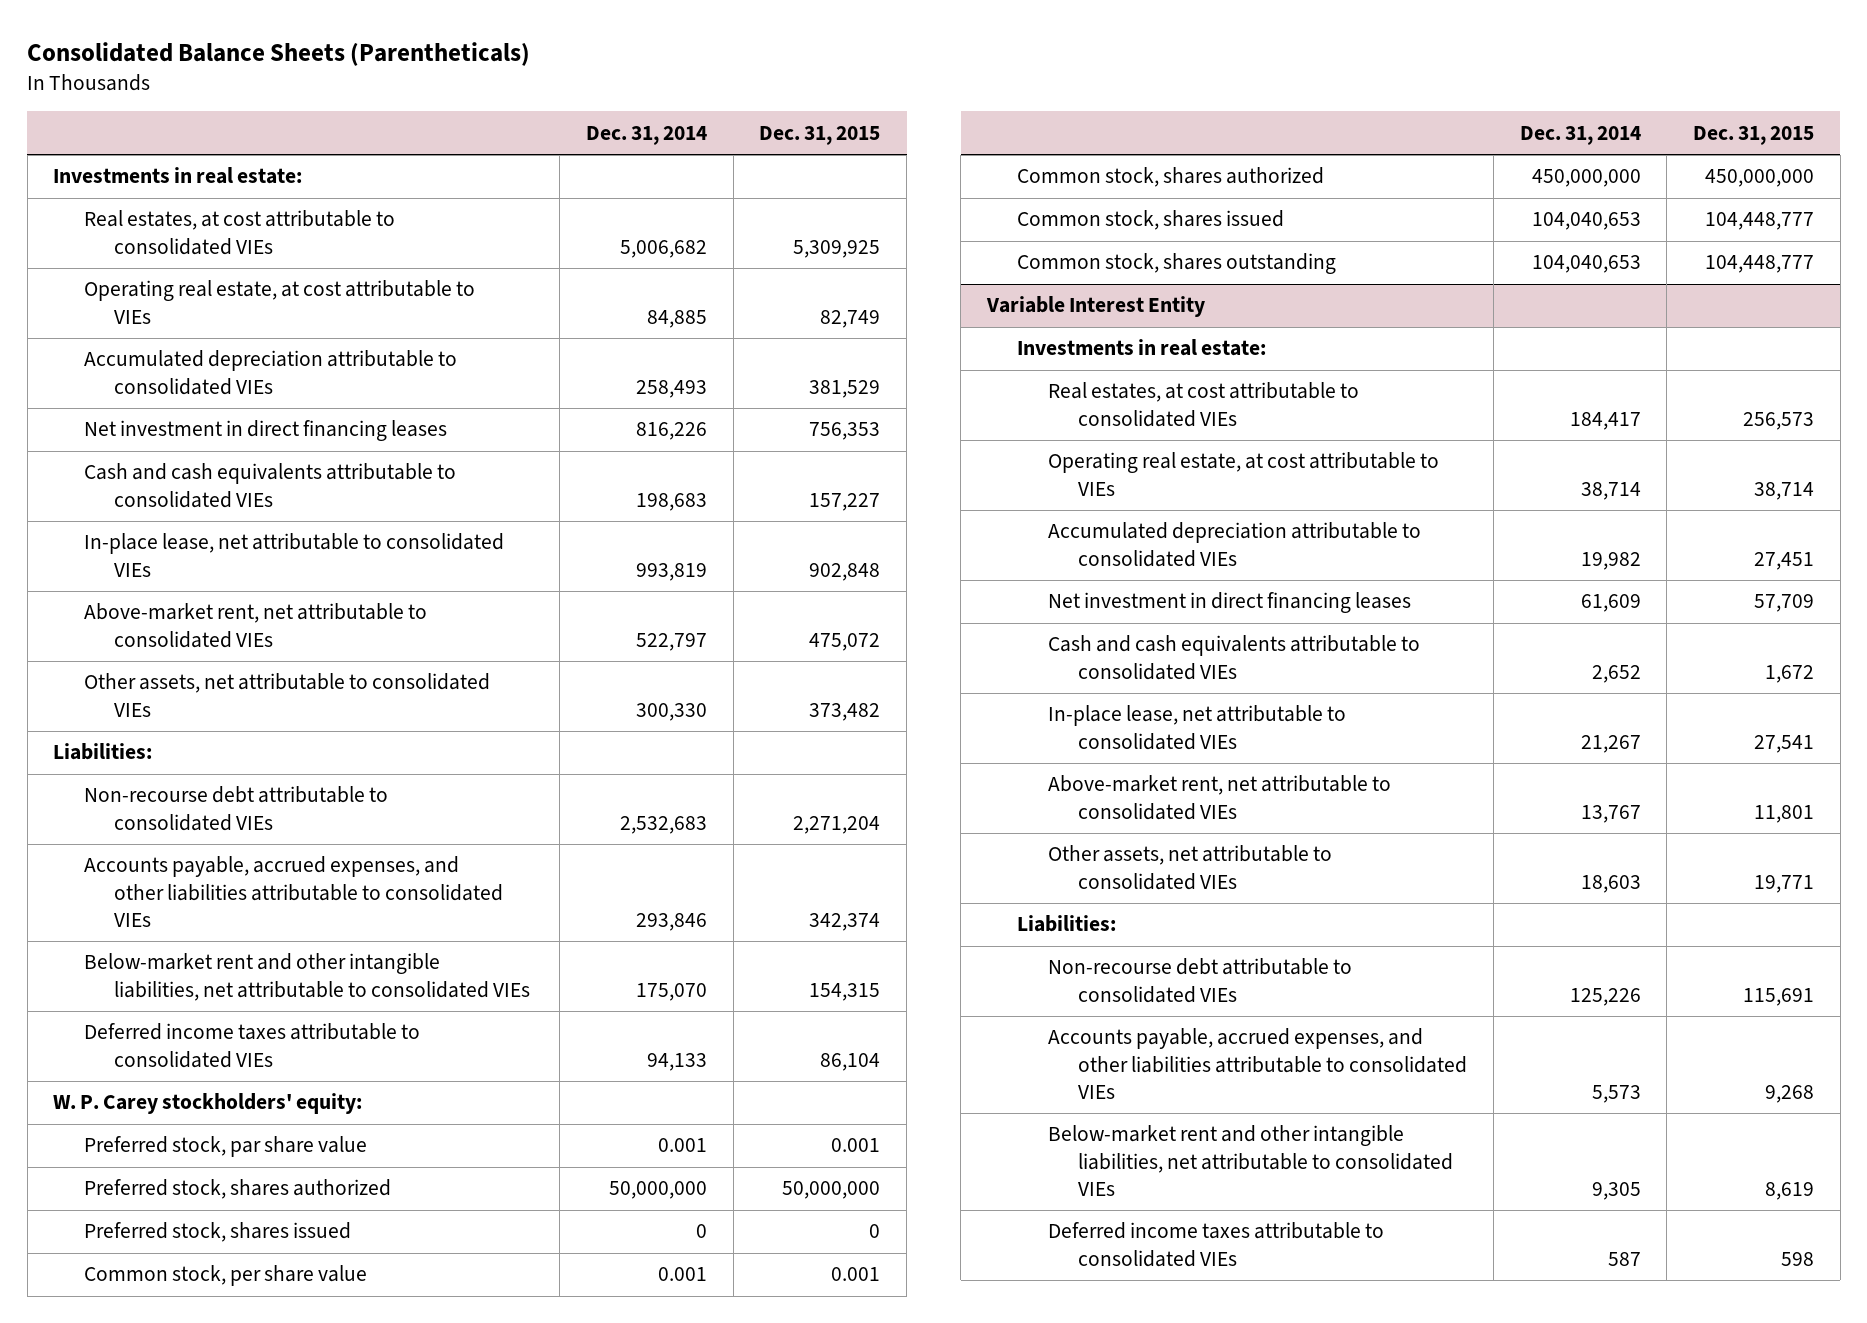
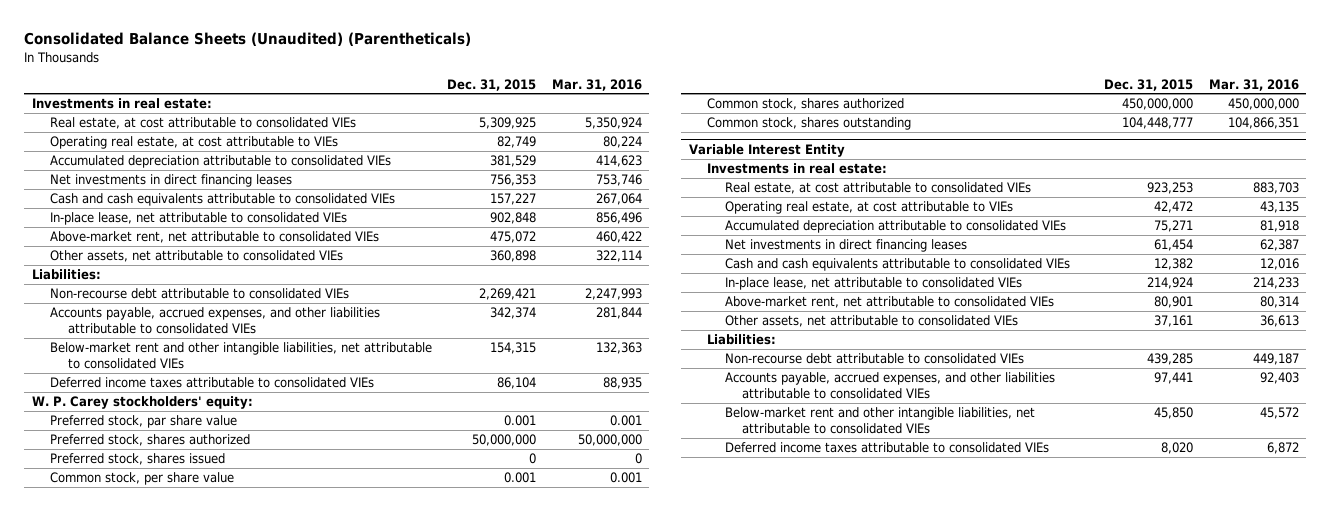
[27,41,531,66] Consolidated Balance Sheets (Parentheticals) -> [24,32,472,47] Consolidated Balance Sheets (Unaudited) (Parentheticals)
[585,125,707,145] Dec. 31, 2014 -> none
none -> [551,78,642,91] Mar. 31, 2016
[83,210,395,255] Real estates, at cost attributable to consolidated VIEs -> [49,117,356,130] Real estate, at cost attributable to consolidated VIEs
[83,420,447,442] Net investment in direct financing leases -> [49,174,292,188] Net investments in direct financing leases
[809,702,881,721] 373,482 -> [490,250,537,263] 360,898
[793,815,881,834] 2,271,204 -> [479,288,537,301] 2,269,421
[1017,210,1285,231] Common stock, shares issued -> none
[1047,382,1359,427] Real estates, at cost attributable to consolidated VIEs -> [724,182,1031,195] Real estate, at cost attributable to consolidated VIEs
[1742,411,1814,430] 256,573 -> [1147,182,1194,195] 923,253
[1753,481,1814,500] 38,714 -> [1154,201,1194,214] 42,472
[1753,551,1814,570] 27,451 -> [1154,220,1194,233] 75,271
[1047,592,1411,614] Net investment in direct financing leases -> [724,239,967,253] Net investments in direct financing leases
[1753,594,1814,613] 57,709 -> [1154,239,1194,252] 61,454
[1764,664,1814,683] 1,672 -> [1154,258,1194,271] 12,382
[1753,734,1814,753] 27,541 -> [1147,277,1194,290] 214,924
[1753,804,1814,823] 11,801 -> [1154,296,1194,309] 80,901
[1753,874,1814,893] 19,771 -> [1154,315,1194,328] 37,161
[1742,987,1814,1006] 115,691 -> [1147,353,1194,366] 439,285
[1764,1084,1814,1103] 9,268 -> [1154,372,1194,385] 97,441
[1764,1181,1814,1200] 8,619 -> [1154,407,1194,420] 45,850
[1780,1251,1814,1266] 598 -> [1161,442,1194,455] 8,020

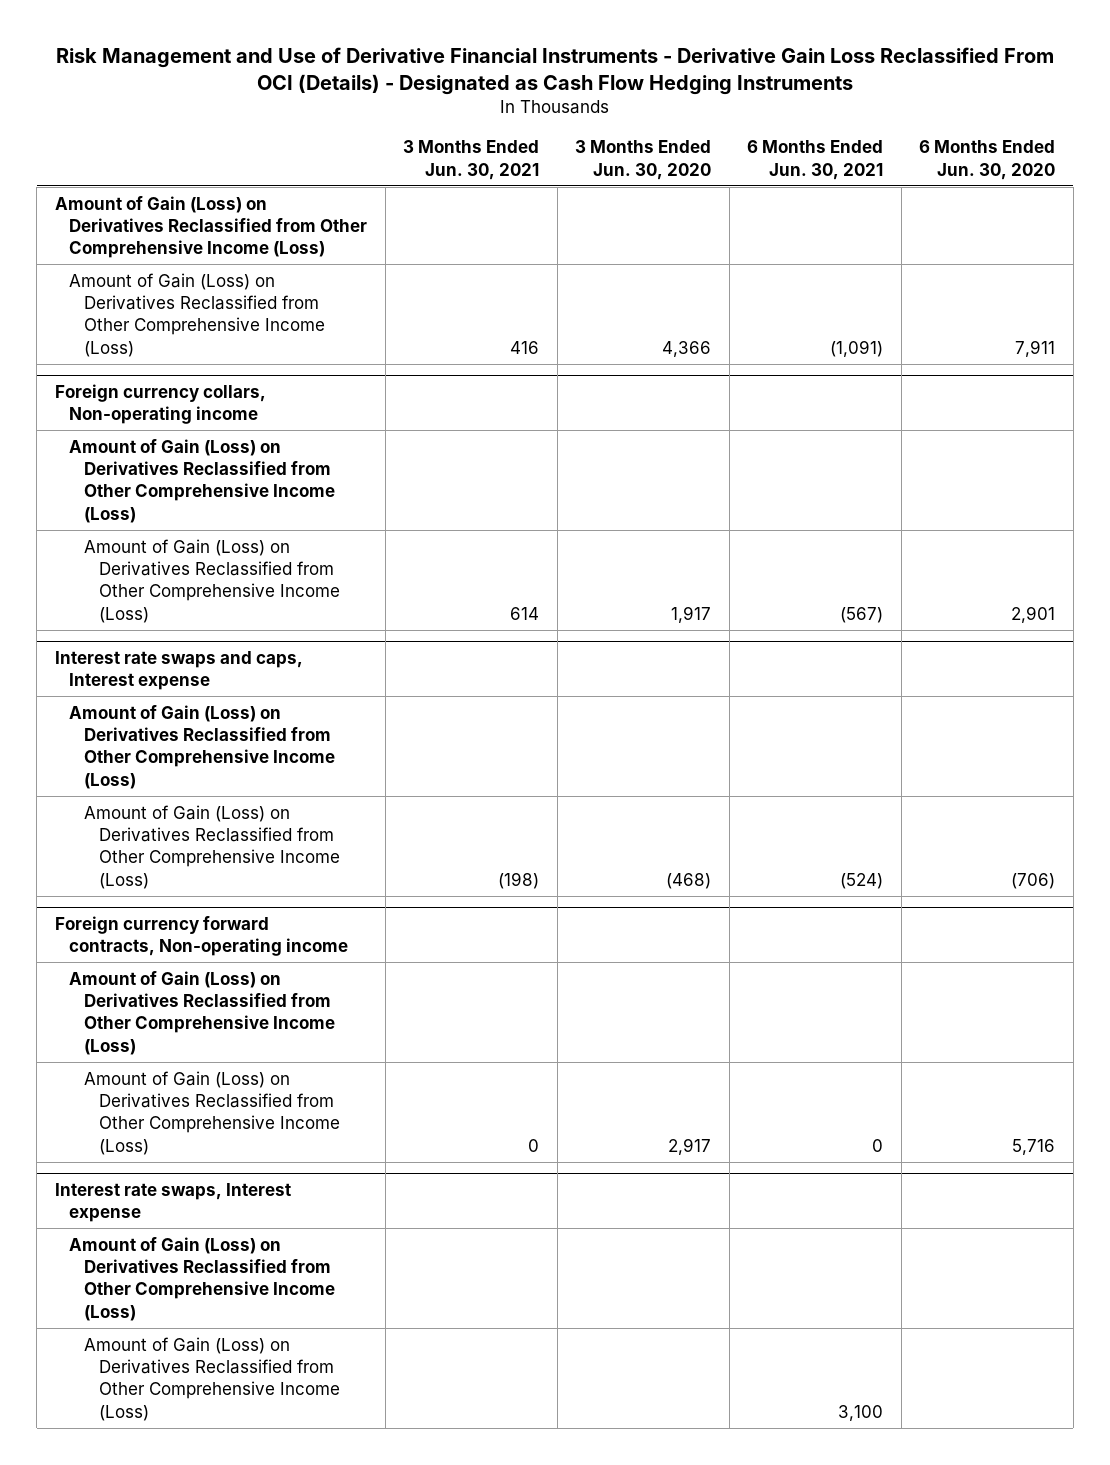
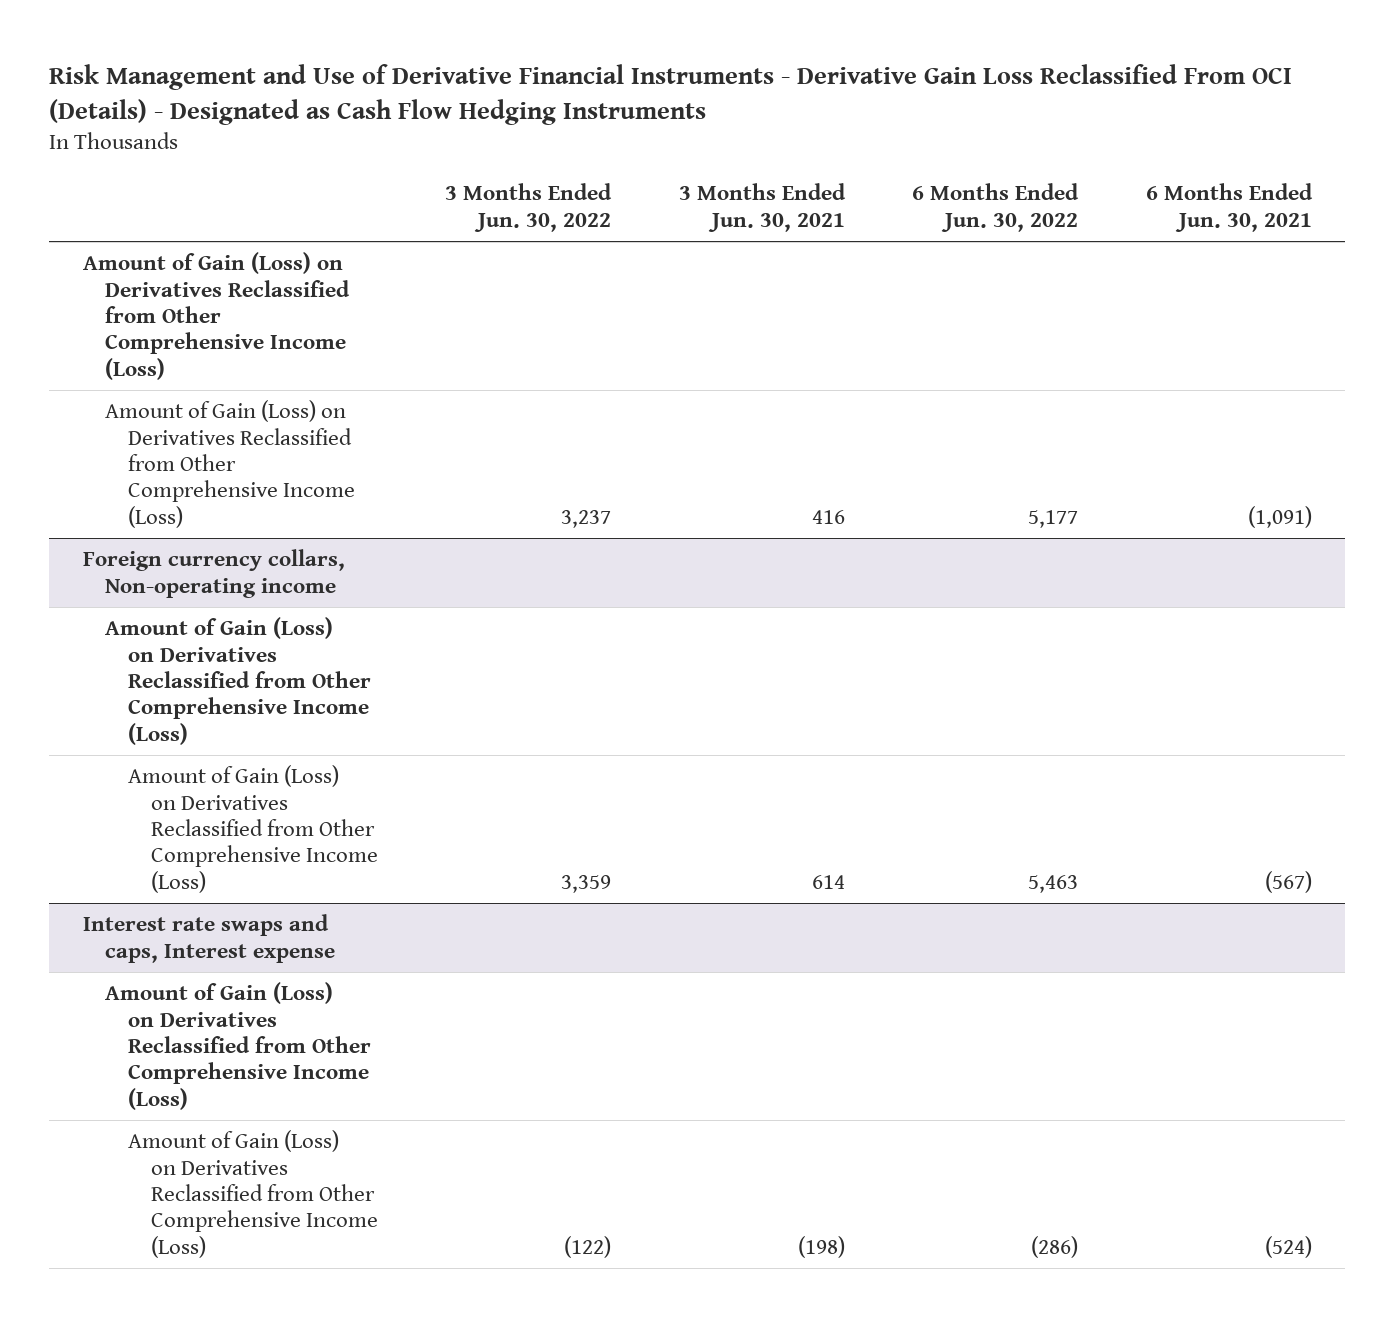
[575,140,712,180] 3 Months Ended Jun. 30, 2020 -> none
[919,140,1056,180] 6 Months Ended Jun. 30, 2020 -> none
none -> [445,183,613,232] 3 Months Ended Jun. 30, 2022
none -> [912,183,1080,232] 6 Months Ended Jun. 30, 2022
[54,915,349,957] Foreign currency forward contracts, Non-operating income -> none
[69,970,336,1055] Amount of Gain (Loss) on Derivatives Reclassified from Other Comprehensive Income (Loss) -> none
[84,1070,341,1155] Amount of Gain (Loss) on Derivatives Reclassified from Other Comprehensive Income (Loss) -> none
[54,1182,291,1223] Interest rate swaps, Interest expense -> none
[69,1236,336,1321] Amount of Gain (Loss) on Derivatives Reclassified from Other Comprehensive Income (Loss) -> none
[84,1336,341,1421] Amount of Gain (Loss) on Derivatives Reclassified from Other Comprehensive Income (Loss) -> none

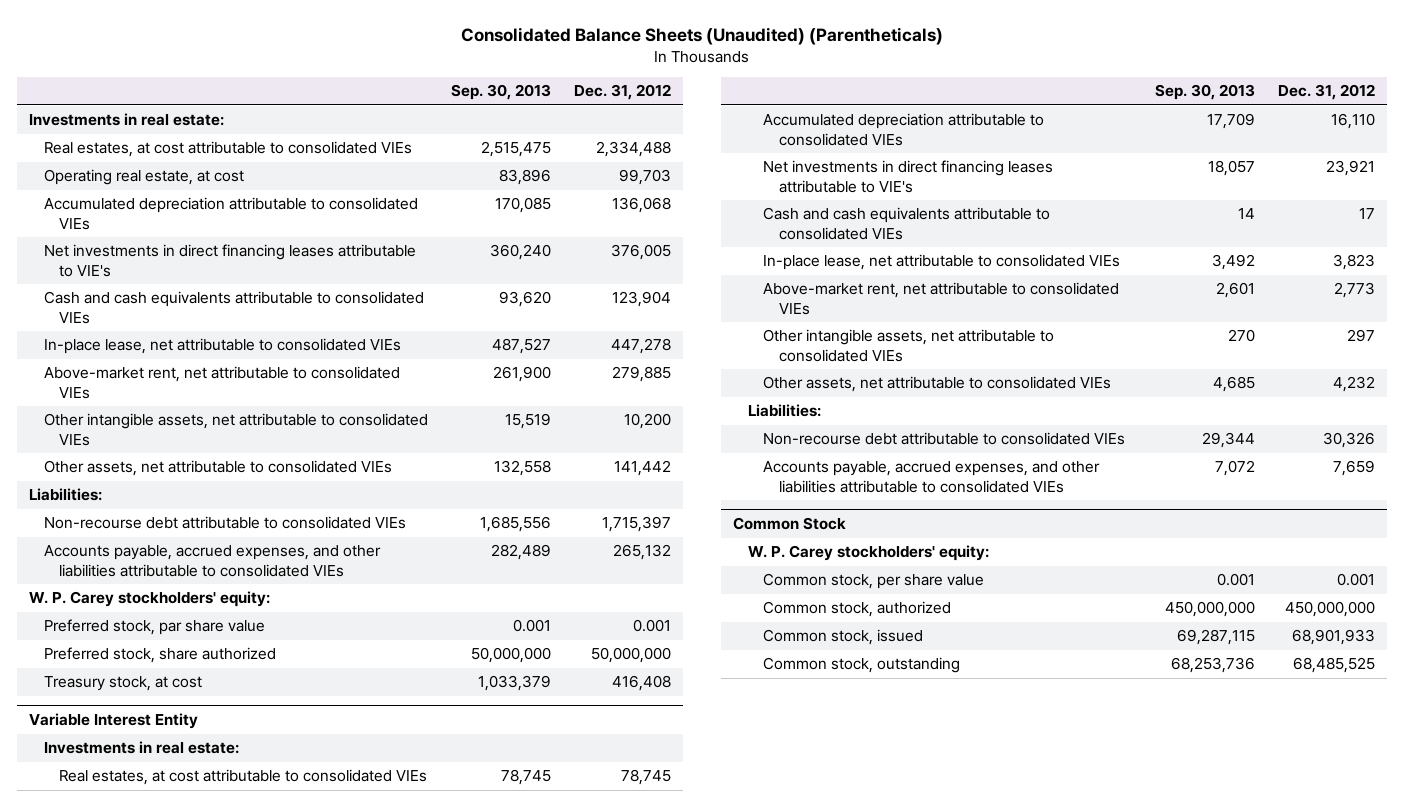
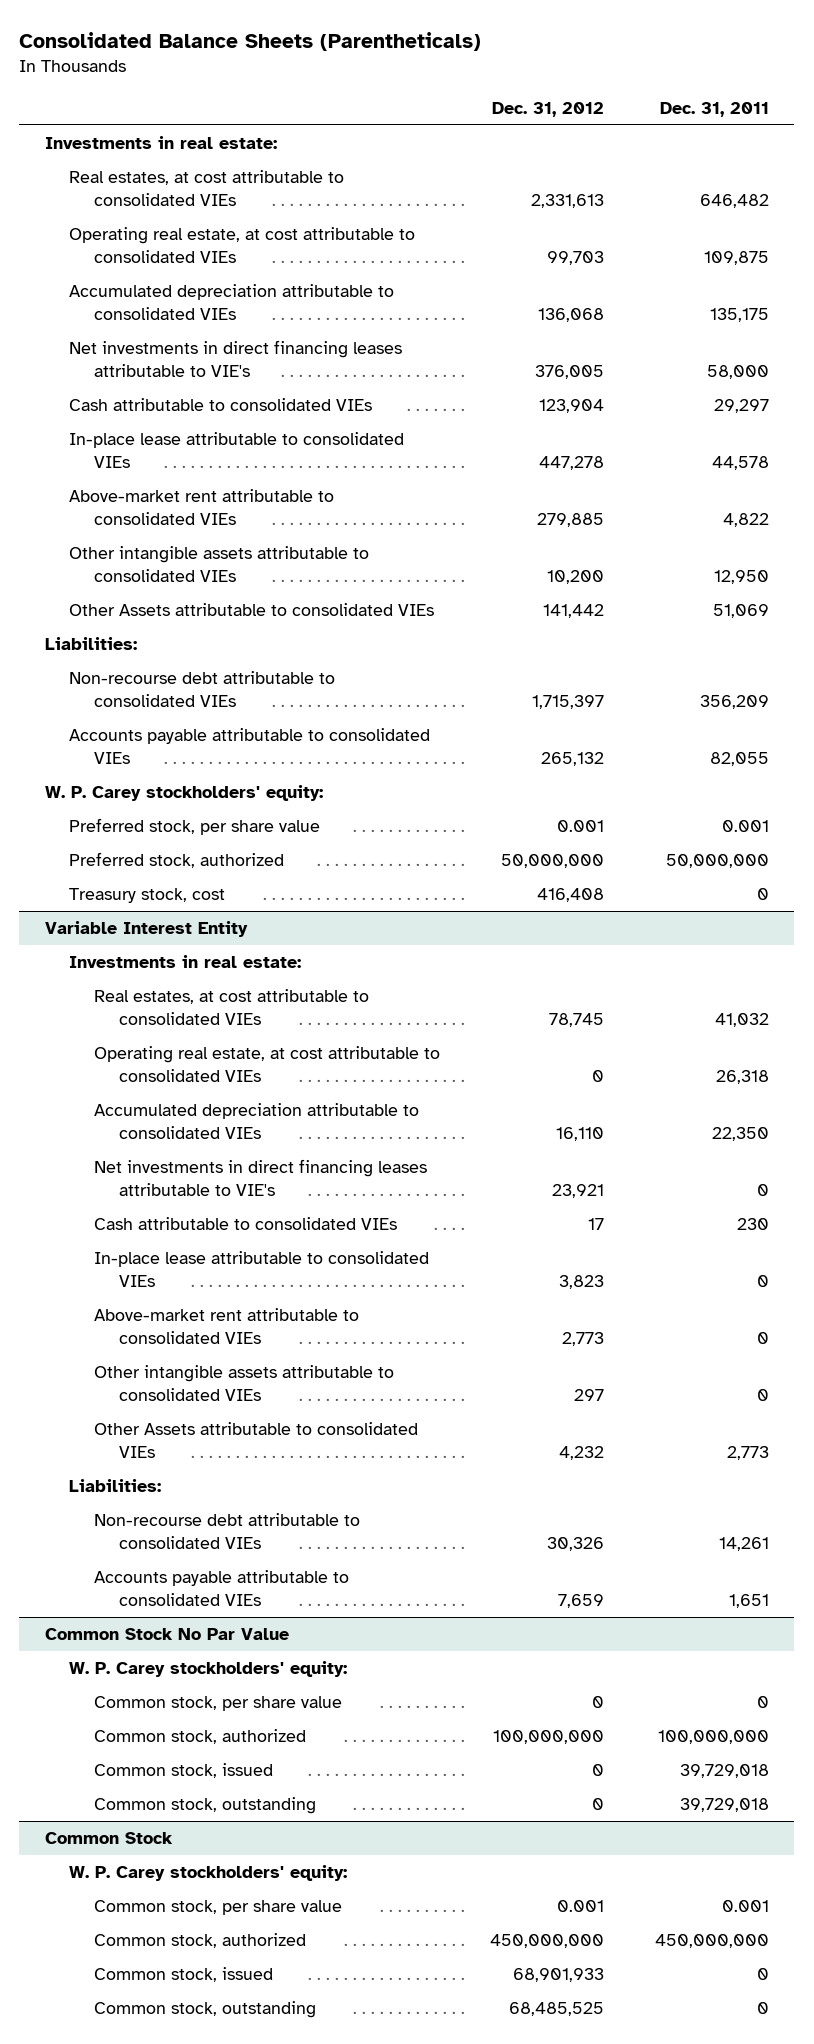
[460,26,943,45] Consolidated Balance Sheets (Unaudited) (Parentheticals) -> [19,31,482,51] Consolidated Balance Sheets (Parentheticals)
[451,84,552,101] Sep. 30, 2013 -> none
none -> [659,101,769,117] Dec. 31, 2011
[596,141,672,158] 2,334,488 -> [531,194,605,209] 2,331,613
[44,169,245,186] Operating real estate, at cost -> [69,227,416,264] Operating real estate, at cost attributable to consolidated VIEs
[44,291,425,324] Cash and cash equivalents attributable to consolidated VIEs -> [69,398,373,412] Cash attributable to consolidated VIEs
[44,338,402,355] In-place lease, net attributable to consolidated VIEs -> [69,432,405,469] In-place lease attributable to consolidated VIEs
[44,366,401,399] Above-market rent, net attributable to consolidated VIEs -> [69,489,335,526] Above-market rent attributable to consolidated VIEs
[44,413,429,446] Other intangible assets, net attributable to consolidated VIEs -> [69,546,370,583] Other intangible assets attributable to consolidated VIEs
[44,460,393,477] Other assets, net attributable to consolidated VIEs -> [69,603,435,617] Other Assets attributable to consolidated VIEs
[44,545,382,577] Accounts payable, accrued expenses, and other liabilities attributable to consolidated VIEs -> [69,728,431,765] Accounts payable attributable to consolidated VIEs
[44,619,266,636] Preferred stock, par share value -> [69,818,321,836] Preferred stock, per share value
[44,647,277,664] Preferred stock, share authorized -> [69,852,285,869] Preferred stock, authorized
[44,676,203,692] Treasury stock, at cost -> [69,888,226,904] Treasury stock, cost
none -> [93,1046,440,1083] Operating real estate, at cost attributable to consolidated VIEs
[763,207,1051,240] Cash and cash equivalents attributable to consolidated VIEs -> [93,1217,397,1231] Cash attributable to consolidated VIEs
[763,254,1121,271] In-place lease, net attributable to consolidated VIEs -> [93,1251,429,1288] In-place lease attributable to consolidated VIEs
[763,282,1120,315] Above-market rent, net attributable to consolidated VIEs -> [93,1308,359,1345] Above-market rent attributable to consolidated VIEs
[763,329,1055,362] Other intangible assets, net attributable to consolidated VIEs -> [93,1365,394,1402] Other intangible assets attributable to consolidated VIEs
[763,376,1112,393] Other assets, net attributable to consolidated VIEs -> [93,1422,418,1459] Other Assets attributable to consolidated VIEs
[763,461,1101,493] Accounts payable, accrued expenses, and other liabilities attributable to consolidated VIEs -> [93,1570,349,1607] Accounts payable attributable to consolidated VIEs
none -> [44,1628,289,1641] Common Stock No Par Value
none -> [69,1661,348,1678] W. P. Carey stockholders' equity:
none -> [93,1696,342,1712] Common stock, per share value
none -> [93,1729,306,1745] Common stock, authorized
none -> [93,1763,273,1779] Common stock, issued
none -> [93,1797,316,1815] Common stock, outstanding

